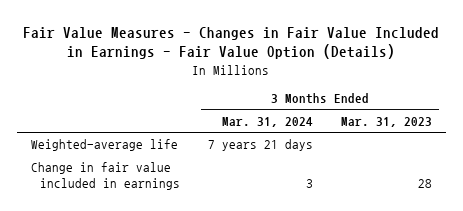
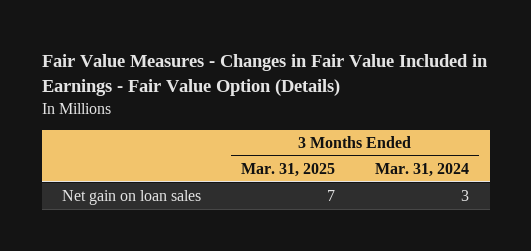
[341,116,433,127] Mar. 31, 2023 -> none
none -> [241,163,336,178] Mar. 31, 2025
[30,139,178,152] Weighted-average life -> none
[30,162,181,190] Change in fair value included in earnings -> [61,190,201,206] Net gain on loan sales

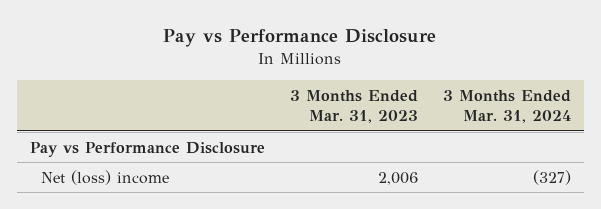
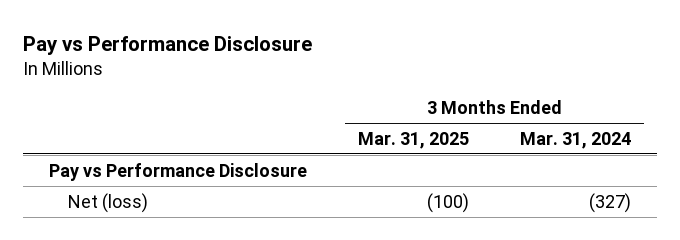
[289,89,418,124] 3 Months Ended Mar. 31, 2023 -> none
none -> [358,131,470,149] Mar. 31, 2025
[41,169,170,185] Net (loss) income -> [67,192,148,213] Net (loss)

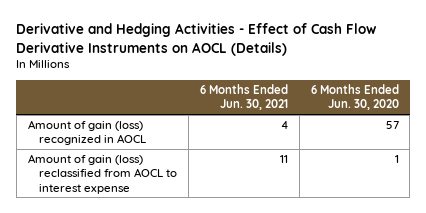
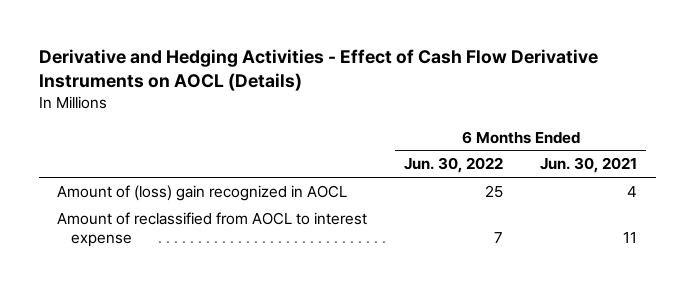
[310,84,399,111] 6 Months Ended Jun. 30, 2020 -> none
none -> [404,157,504,174] Jun. 30, 2022
[27,120,147,146] Amount of gain (loss) recognized in AOCL -> [57,184,348,201] Amount of (loss) gain recognized in AOCL
[27,154,178,194] Amount of gain (loss) reclassified from AOCL to interest expense -> [57,211,368,248] Amount of reclassified from AOCL to interest expense

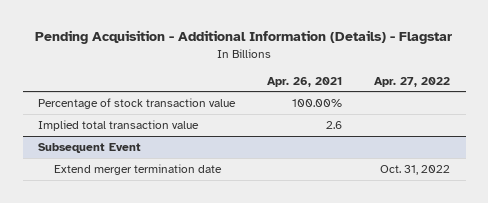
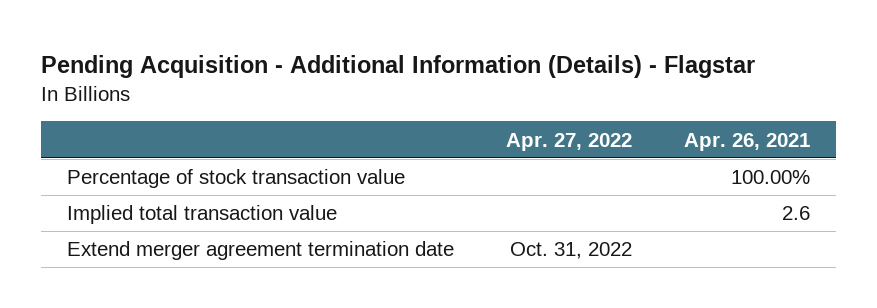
[38,142,142,153] Subsequent Event -> none
[54,163,223,175] Extend merger termination date -> [67,241,455,261] Extend merger agreement termination date

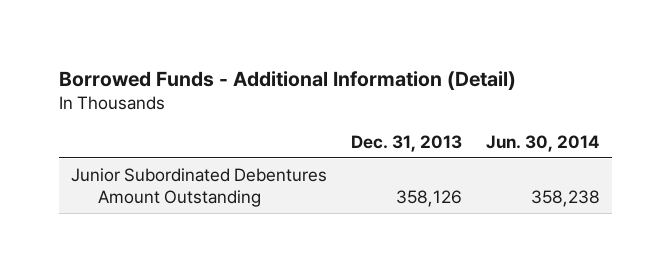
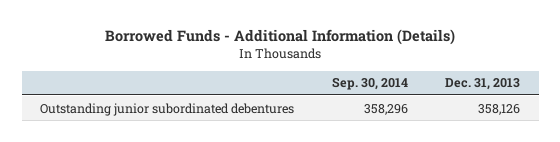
[58,70,516,90] Borrowed Funds - Additional Information (Detail) -> [105,29,456,46] Borrowed Funds - Additional Information (Details)
[486,135,601,153] Jun. 30, 2014 -> none
none -> [331,77,408,91] Sep. 30, 2014
[70,167,327,208] Junior Subordinated Debentures Amount Outstanding -> [40,102,295,116] Outstanding junior subordinated debentures

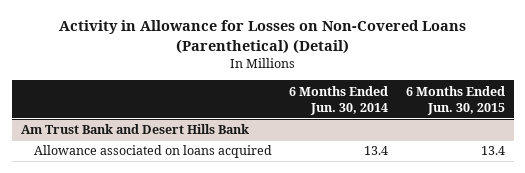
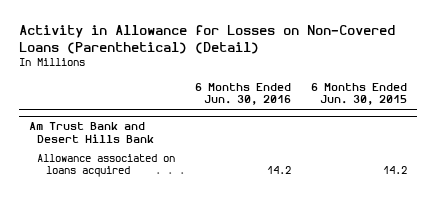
[289,85,389,115] 6 Months Ended Jun. 30, 2014 -> none
none -> [195,82,292,106] 6 Months Ended Jun. 30, 2016
[480,146,505,156] 13.4 -> [383,166,408,175] 14.2

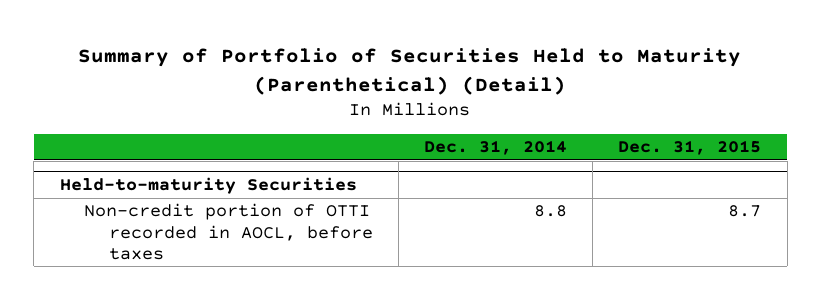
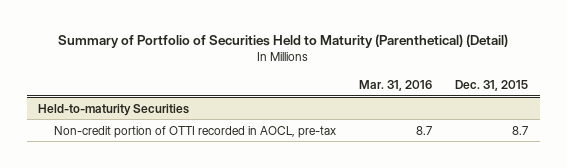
[424,139,568,155] Dec. 31, 2014 -> none
none -> [359,79,433,91] Mar. 31, 2016
[84,203,374,260] Non-credit portion of OTTI recorded in AOCL, before taxes -> [53,125,336,138] Non-credit portion of OTTI recorded in AOCL, pre-tax

